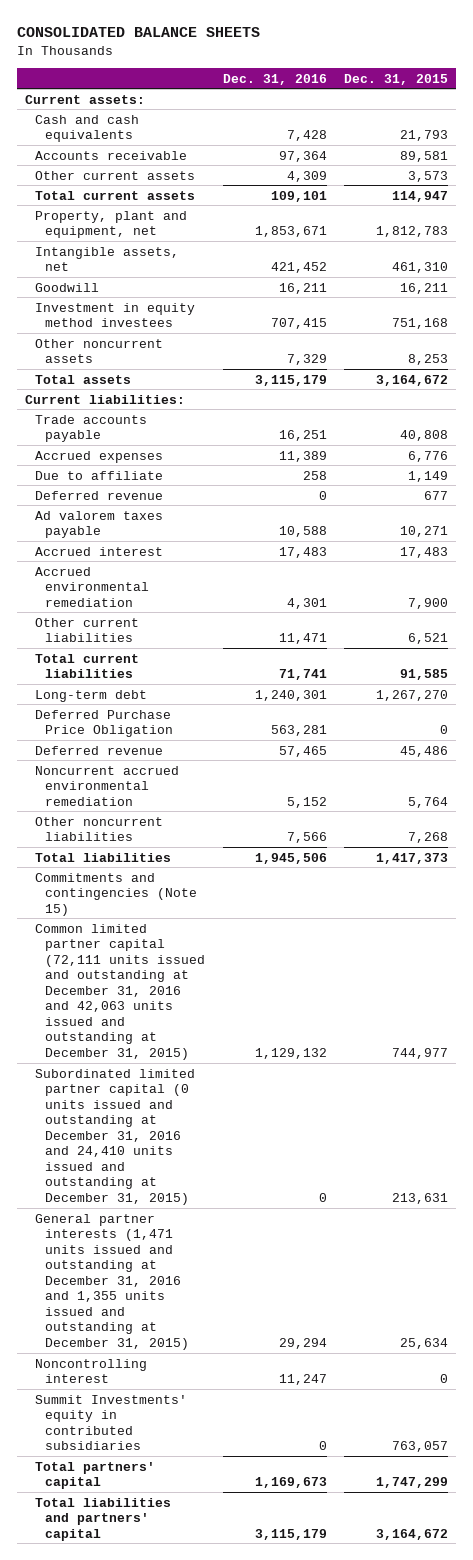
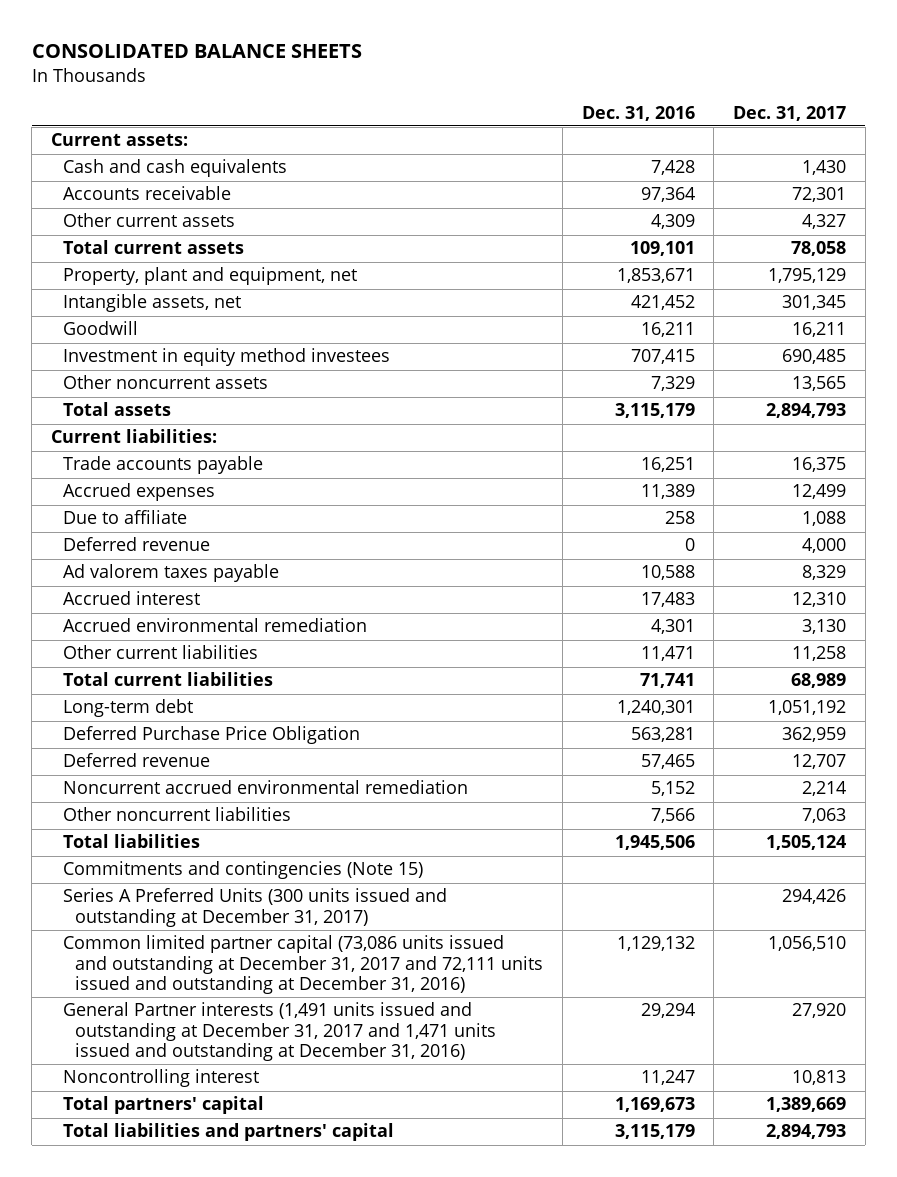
[343,73,448,85] Dec. 31, 2015 -> none
none -> [733,105,847,121] Dec. 31, 2017
[35,1068,196,1205] Subordinated limited partner capital (0 units issued and outstanding at December 31, 2016 and 24,410 units issued and outstanding at December 31, 2015) -> none
none -> [62,888,447,927] Series A Preferred Units (300 units issued and outstanding at December 31, 2017)
[35,923,206,1060] Common limited partner capital (72,111 units issued and outstanding at December 31, 2016 and 42,063 units issued and outstanding at December 31, 2015) -> [62,935,544,994] Common limited partner capital (73,086 units issued and outstanding at December 31, 2017 and 72,111 units issued and outstanding at December 31, 2016)
[35,1213,190,1350] General partner interests (1,471 units issued and outstanding at December 31, 2016 and 1,355 units issued and outstanding at December 31, 2015) -> [62,1002,497,1061] General Partner interests (1,491 units issued and outstanding at December 31, 2017 and 1,471 units issued and outstanding at December 31, 2016)
[35,1394,188,1451] Summit Investments' equity in contributed subsidiaries -> none

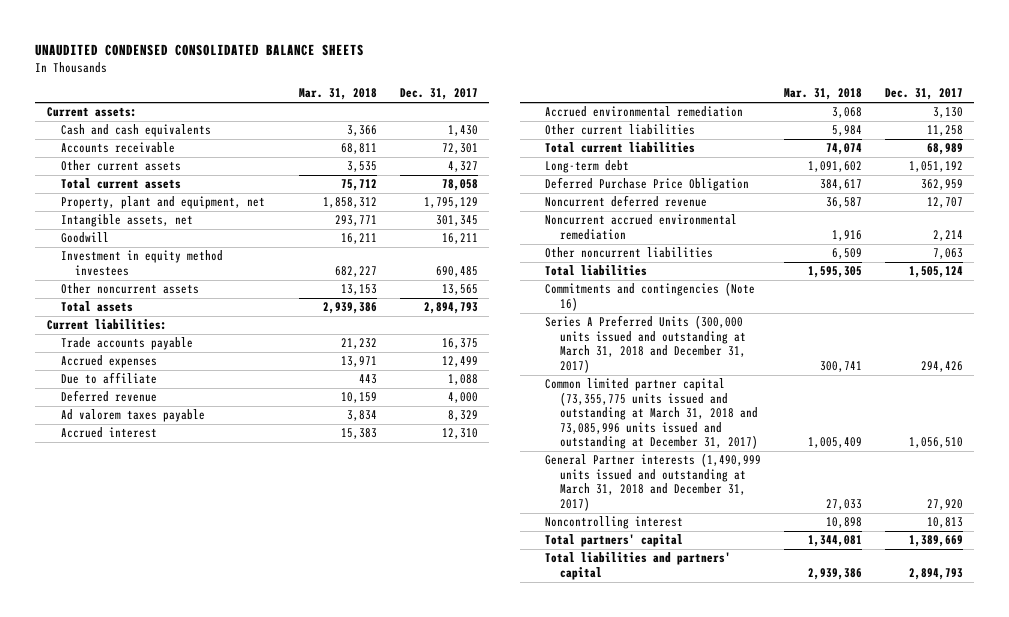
[31,44,362,59] CONSOLIDATED BALANCE SHEETS -> [35,43,365,56] UNAUDITED CONDENSED CONSOLIDATED BALANCE SHEETS
[581,105,695,121] Dec. 31, 2016 -> none
none -> [299,88,378,101] Mar. 31, 2018
[62,753,210,768] Deferred revenue -> [545,195,708,208] Noncurrent deferred revenue
[62,861,423,880] Commitments and contingencies (Note 15) -> [545,282,756,311] Commitments and contingencies (Note 16)
[62,888,447,927] Series A Preferred Units (300 units issued and outstanding at December 31, 2017) -> [545,315,746,373] Series A Preferred Units (300,000 units issued and outstanding at March 31, 2018 and December 31, 2017)
[62,935,544,994] Common limited partner capital (73,086 units issued and outstanding at December 31, 2017 and 72,111 units issued and outstanding at December 31, 2016) -> [545,378,758,450] Common limited partner capital (73,355,775 units issued and outstanding at March 31, 2018 and 73,085,996 units issued and outstanding at December 31, 2017)
[62,1002,497,1061] General Partner interests (1,491 units issued and outstanding at December 31, 2017 and 1,471 units issued and outstanding at December 31, 2016) -> [545,453,762,511] General Partner interests (1,490,999 units issued and outstanding at March 31, 2018 and December 31, 2017)

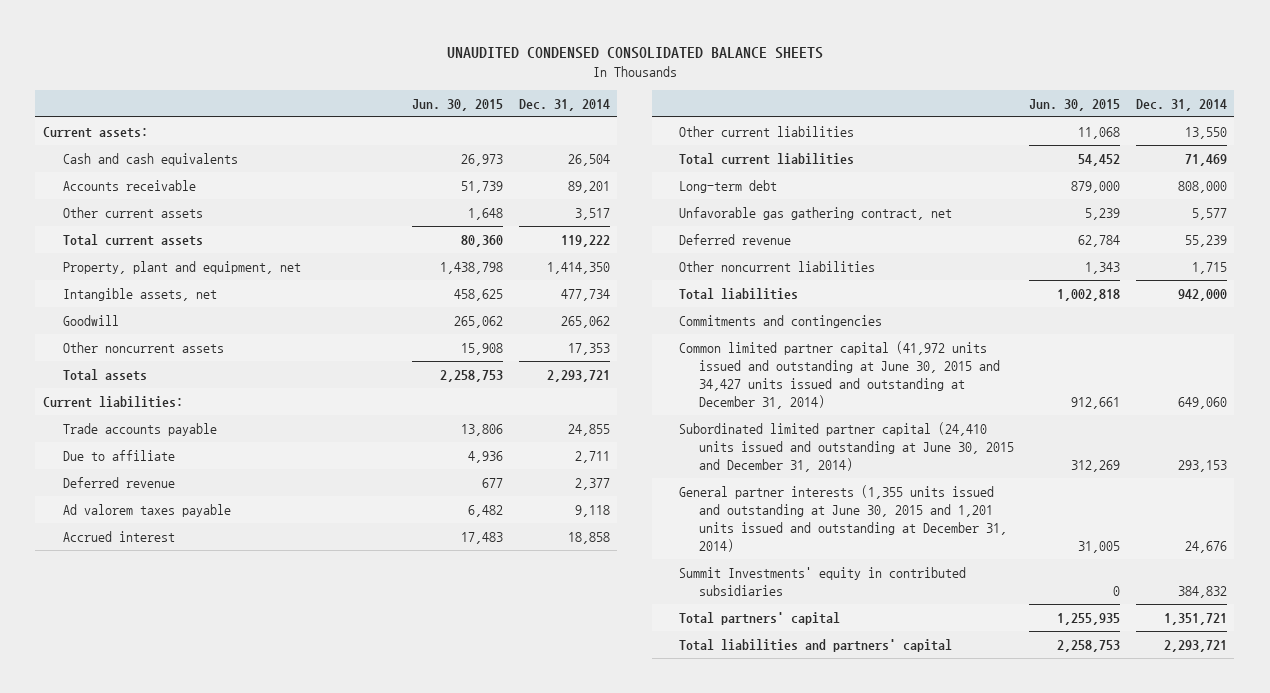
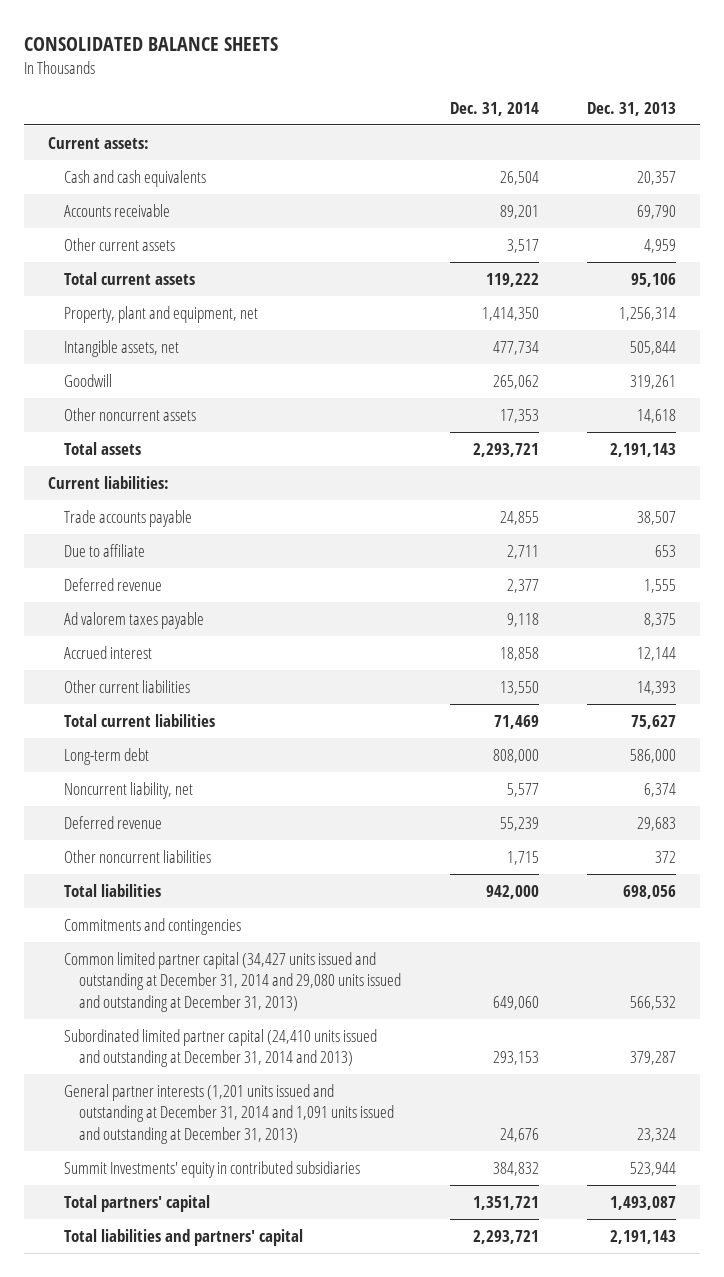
[446,47,823,60] UNAUDITED CONDENSED CONSOLIDATED BALANCE SHEETS -> [23,36,278,51] CONSOLIDATED BALANCE SHEETS
[412,98,504,111] Jun. 30, 2015 -> none
none -> [586,101,676,116] Dec. 31, 2013
[679,206,953,220] Unfavorable gas gathering contract, net -> [63,782,193,800] Noncurrent liability, net
[679,340,1001,409] Common limited partner capital (41,972 units issued and outstanding at June 30, 2015 and 34,427 units issued and outstanding at December 31, 2014) -> [63,952,402,1012] Common limited partner capital (34,427 units issued and outstanding at December 31, 2014 and 29,080 units issued and outstanding at December 31, 2013)
[679,421,1015,472] Subordinated limited partner capital (24,410 units issued and outstanding at June 30, 2015 and December 31, 2014) -> [63,1029,377,1068] Subordinated limited partner capital (24,410 units issued and outstanding at December 31, 2014 and 2013)
[679,484,1008,552] General partner interests (1,355 units issued and outstanding at June 30, 2015 and 1,201 units issued and outstanding at December 31, 2014) -> [63,1084,395,1144] General partner interests (1,201 units issued and outstanding at December 31, 2014 and 1,091 units issued and outstanding at December 31, 2013)

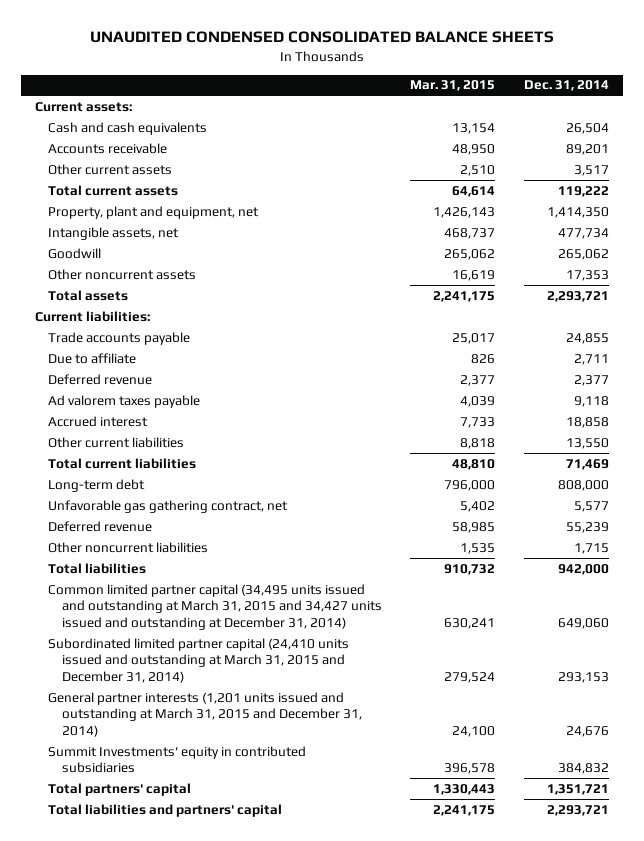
[23,36,278,51] CONSOLIDATED BALANCE SHEETS -> [90,31,555,44] UNAUDITED CONDENSED CONSOLIDATED BALANCE SHEETS
[586,101,676,116] Dec. 31, 2013 -> none
none -> [410,80,496,92] Mar. 31, 2015
[63,782,193,800] Noncurrent liability, net -> [48,499,289,513] Unfavorable gas gathering contract, net
[63,918,241,936] Commitments and contingencies -> none
[63,952,402,1012] Common limited partner capital (34,427 units issued and outstanding at December 31, 2014 and 29,080 units issued and outstanding at December 31, 2013) -> [48,583,382,630] Common limited partner capital (34,495 units issued and outstanding at March 31, 2015 and 34,427 units issued and outstanding at December 31, 2014)
[63,1029,377,1068] Subordinated limited partner capital (24,410 units issued and outstanding at December 31, 2014 and 2013) -> [48,637,350,683] Subordinated limited partner capital (24,410 units issued and outstanding at March 31, 2015 and December 31, 2014)
[63,1084,395,1144] General partner interests (1,201 units issued and outstanding at December 31, 2014 and 1,091 units issued and outstanding at December 31, 2013) -> [48,691,362,737] General partner interests (1,201 units issued and outstanding at March 31, 2015 and December 31, 2014)

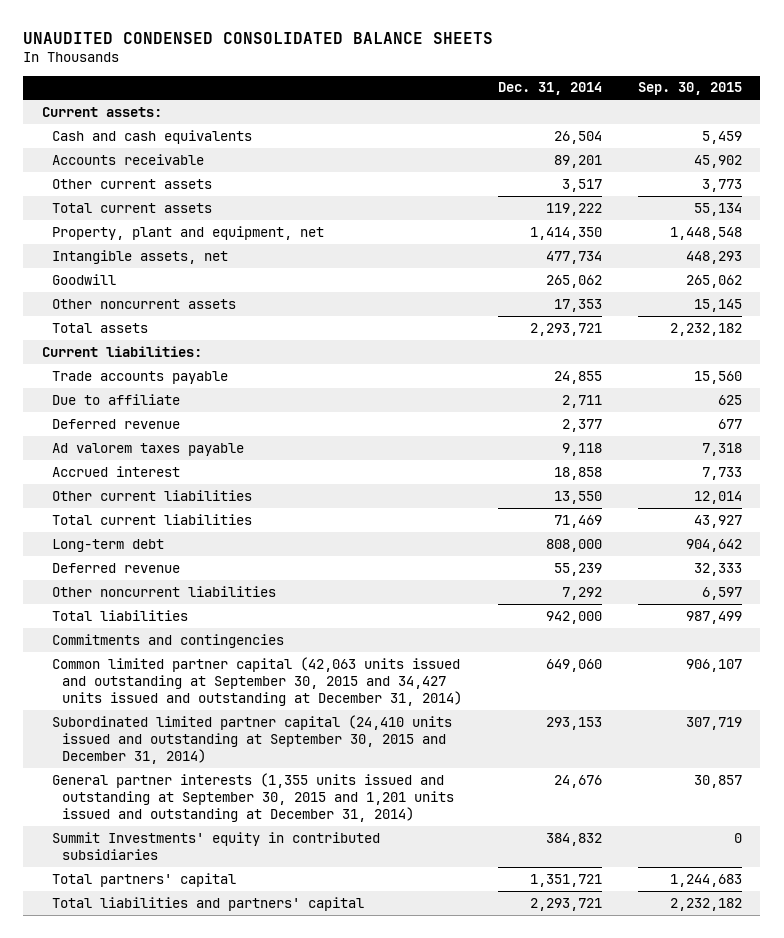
[410,80,496,92] Mar. 31, 2015 -> none
none -> [638,82,743,96] Sep. 30, 2015
[48,499,289,513] Unfavorable gas gathering contract, net -> none
[573,542,609,554] 1,715 -> [562,586,603,600] 7,292
none -> [51,633,284,648] Commitments and contingencies
[48,583,382,630] Common limited partner capital (34,495 units issued and outstanding at March 31, 2015 and 34,427 units issued and outstanding at December 31, 2014) -> [51,656,462,707] Common limited partner capital (42,063 units issued and outstanding at September 30, 2015 and 34,427 units issued and outstanding at December 31, 2014)
[48,637,350,683] Subordinated limited partner capital (24,410 units issued and outstanding at March 31, 2015 and December 31, 2014) -> [51,714,452,765] Subordinated limited partner capital (24,410 units issued and outstanding at September 30, 2015 and December 31, 2014)
[48,691,362,737] General partner interests (1,201 units issued and outstanding at March 31, 2015 and December 31, 2014) -> [51,772,454,823] General partner interests (1,355 units issued and outstanding at September 30, 2015 and 1,201 units issued and outstanding at December 31, 2014)

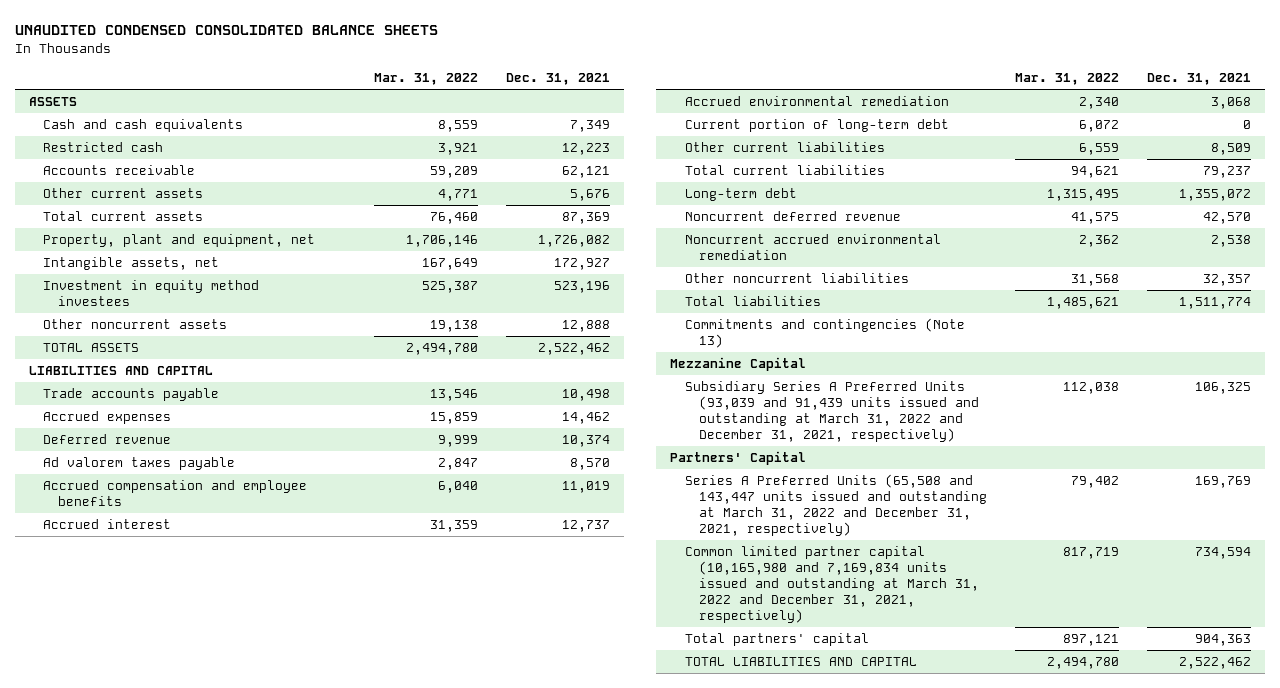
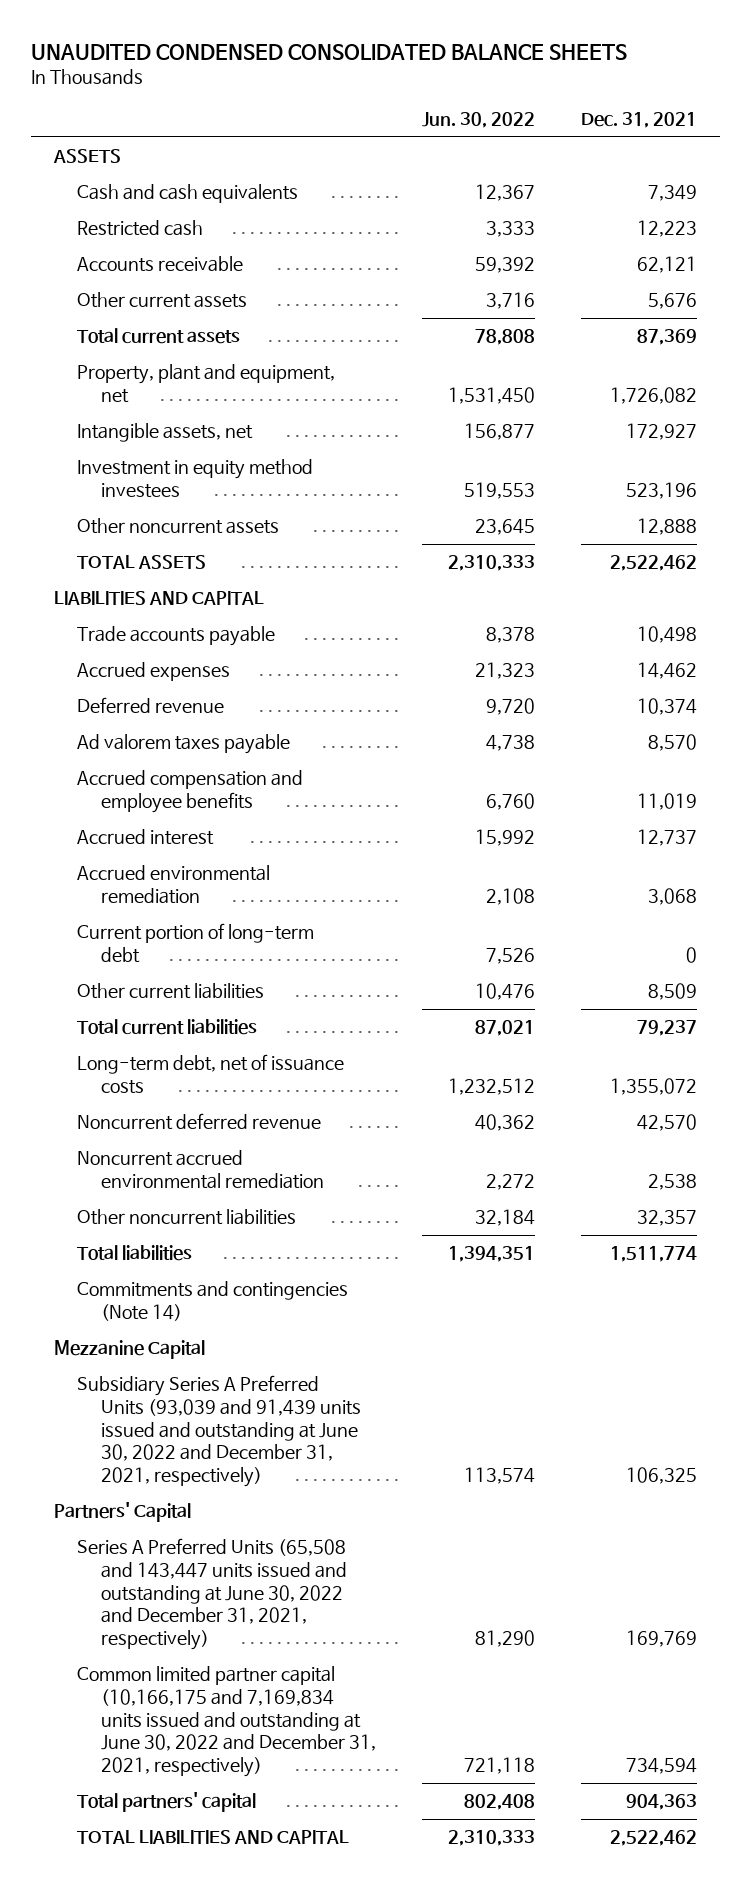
[373,72,478,85] Mar. 31, 2022 -> none
none -> [422,112,536,129] Jun. 30, 2022
[684,188,797,202] Long-term debt -> [77,1054,345,1095] Long-term debt, net of issuance costs
[684,318,965,349] Commitments and contingencies (Note 13) -> [77,1281,349,1322] Commitments and contingencies (Note 14)
[684,381,979,443] Subsidiary Series A Preferred Units (93,039 and 91,439 units issued and outstanding at March 31, 2022 and December 31, 2021, respectively) -> [77,1375,362,1488] Subsidiary Series A Preferred Units (93,039 and 91,439 units issued and outstanding at June 30, 2022 and December 31, 2021, respectively)
[684,474,987,537] Series A Preferred Units (65,508 and 143,447 units issued and outstanding at March 31, 2022 and December 31, 2021, respectively) -> [77,1538,348,1651] Series A Preferred Units (65,508 and 143,447 units issued and outstanding at June 30, 2022 and December 31, 2021, respectively)
[684,546,979,624] Common limited partner capital (10,165,980 and 7,169,834 units issued and outstanding at March 31, 2022 and December 31, 2021, respectively) -> [77,1666,377,1778] Common limited partner capital (10,166,175 and 7,169,834 units issued and outstanding at June 30, 2022 and December 31, 2021, respectively)

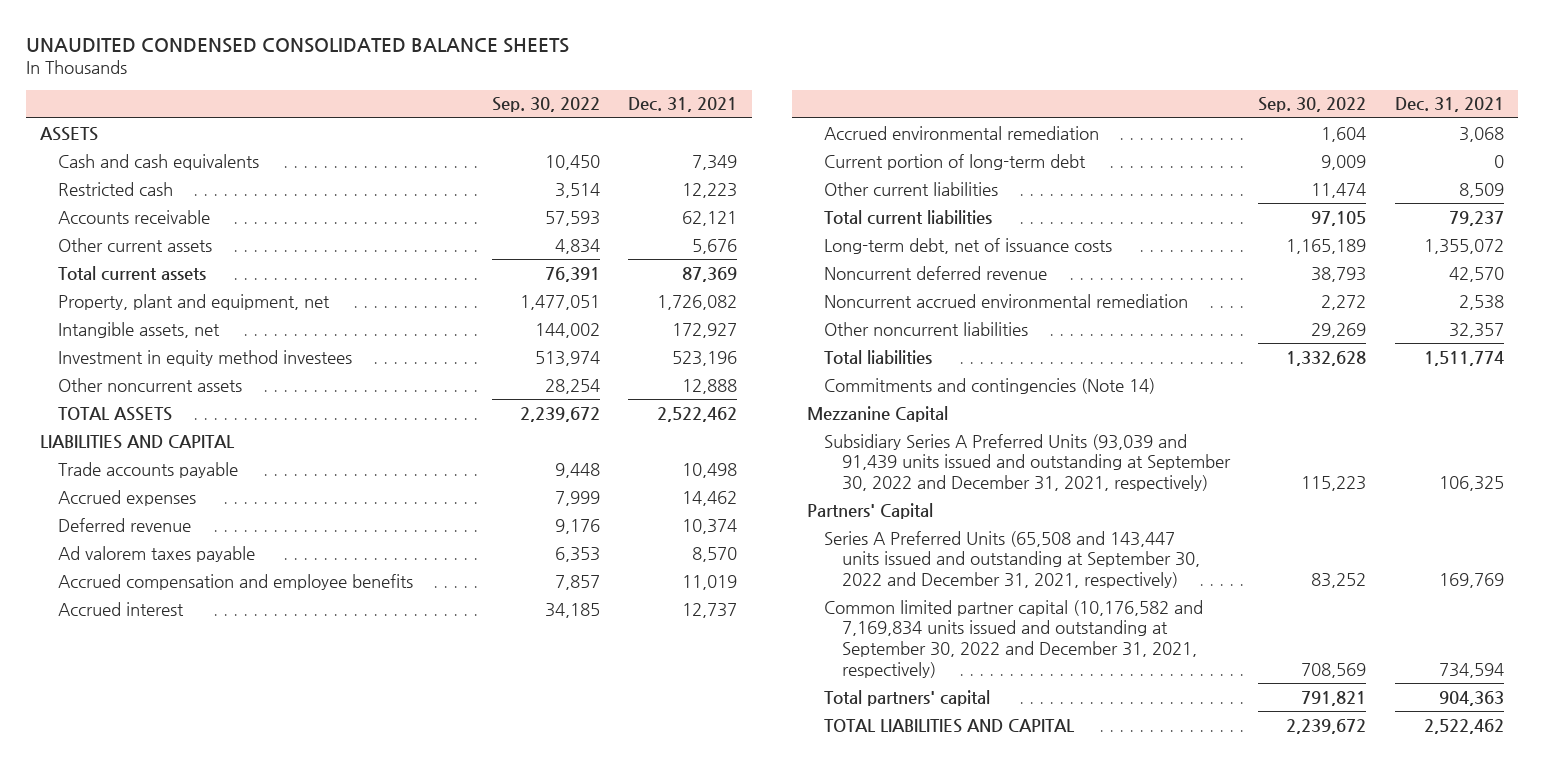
[422,112,536,129] Jun. 30, 2022 -> none
none -> [492,97,601,113] Sep. 30, 2022
[77,1375,362,1488] Subsidiary Series A Preferred Units (93,039 and 91,439 units issued and outstanding at June 30, 2022 and December 31, 2021, respectively) -> [824,433,1232,492] Subsidiary Series A Preferred Units (93,039 and 91,439 units issued and outstanding at September 30, 2022 and December 31, 2021, respectively)
[77,1538,348,1651] Series A Preferred Units (65,508 and 143,447 units issued and outstanding at June 30, 2022 and December 31, 2021, respectively) -> [824,530,1201,589] Series A Preferred Units (65,508 and 143,447 units issued and outstanding at September 30, 2022 and December 31, 2021, respectively)
[77,1666,377,1778] Common limited partner capital (10,166,175 and 7,169,834 units issued and outstanding at June 30, 2022 and December 31, 2021, respectively) -> [824,599,1204,678] Common limited partner capital (10,176,582 and 7,169,834 units issued and outstanding at September 30, 2022 and December 31, 2021, respectively)

